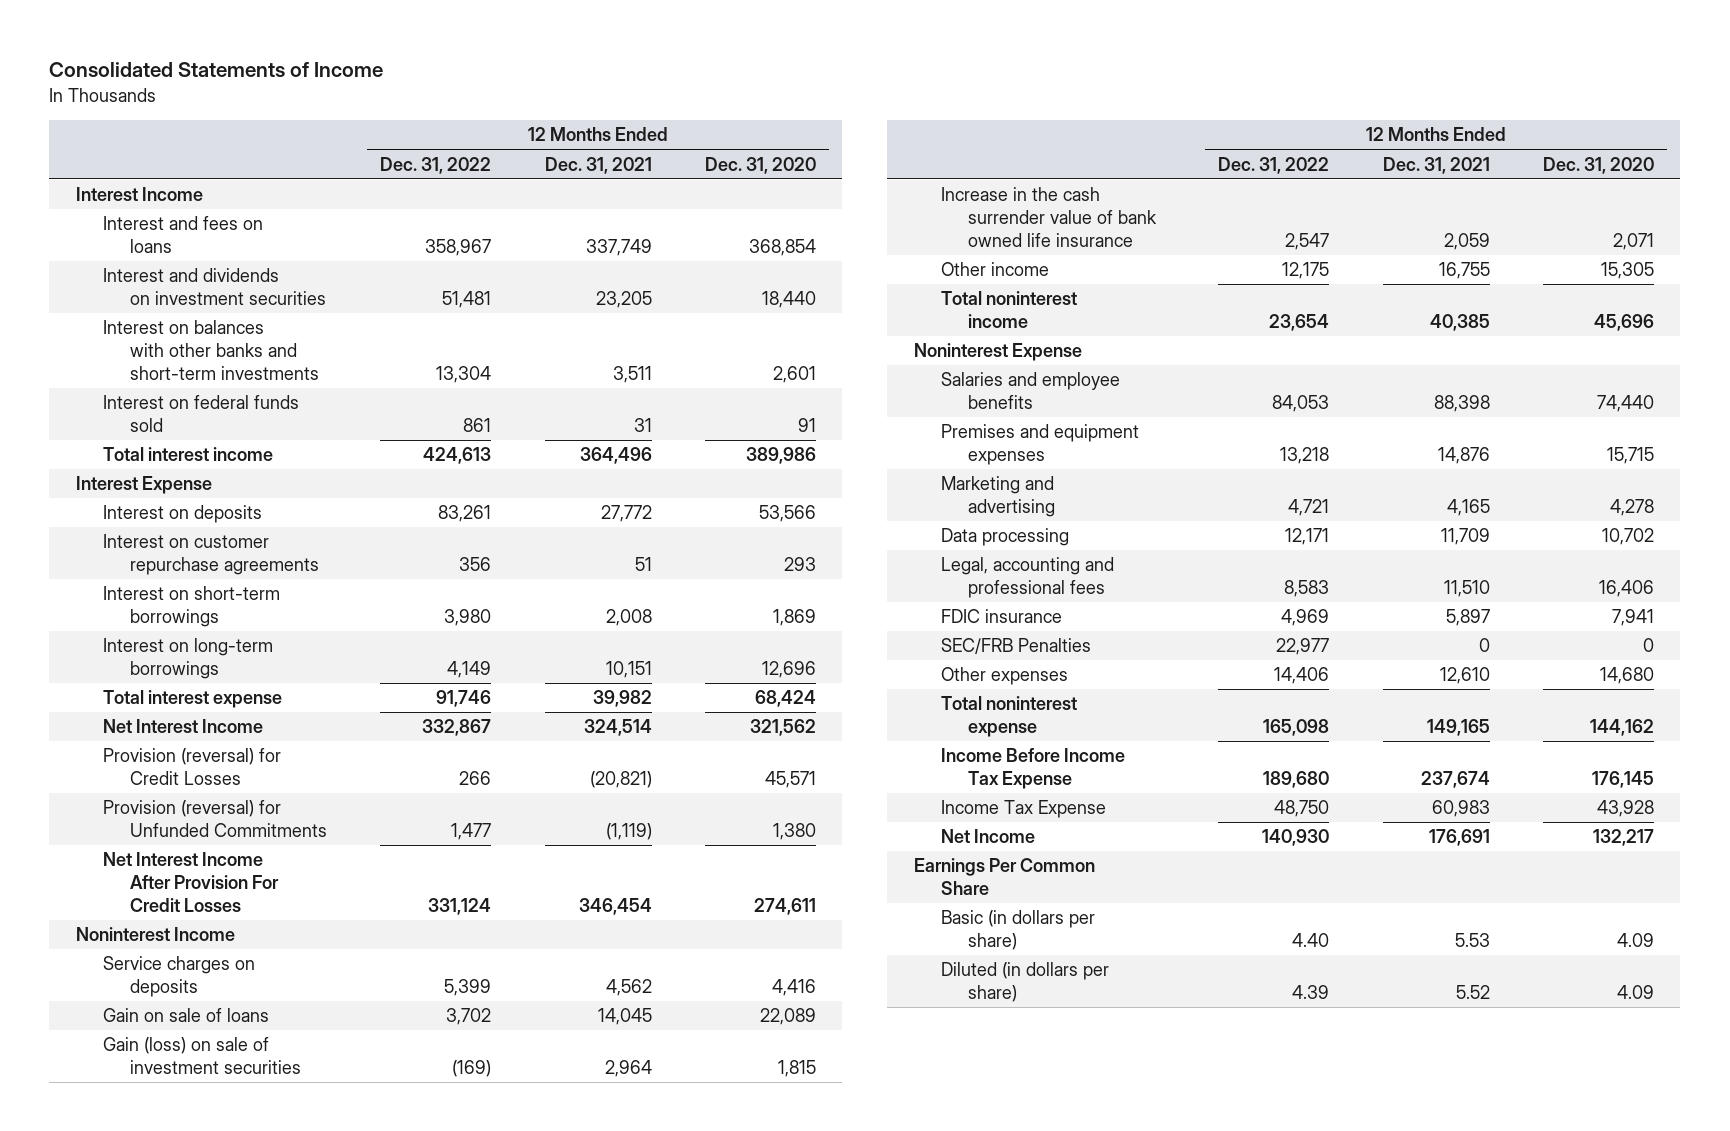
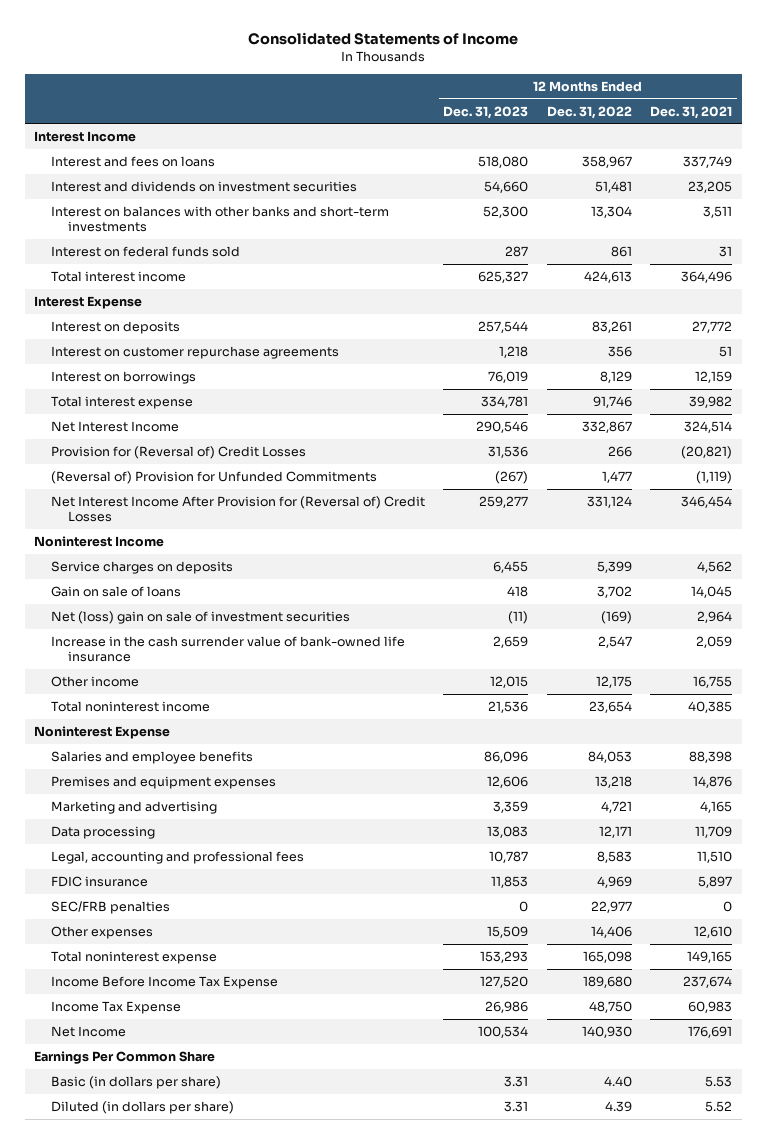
[704,156,816,174] Dec. 31, 2020 -> none
none -> [443,105,529,119] Dec. 31, 2023
[103,638,274,680] Interest on long-term borrowings -> none
[103,586,281,628] Interest on short-term borrowings -> [50,370,196,384] Interest on borrowings
[444,609,492,627] 3,980 -> [599,370,632,383] 8,129
[605,609,652,627] 2,008 -> [695,370,733,383] 12,159
[103,748,282,786] Provision (reversal) for Credit Losses -> [50,445,306,459] Provision for (Reversal of) Credit Losses
[103,800,328,838] Provision (reversal) for Unfunded Commitments -> [50,470,377,484] (Reversal of) Provision for Unfunded Commitments
[103,852,280,913] Net Interest Income After Provision For Credit Losses -> [50,495,425,523] Net Interest Income After Provision for (Reversal of) Credit Losses
[103,1037,302,1075] Gain (loss) on sale of investment securities -> [50,610,350,624] Net (loss) gain on sale of investment securities
[941,187,1158,248] Increase in the cash surrender value of bank owned life insurance -> [50,635,405,663] Increase in the cash surrender value of bank-owned life insurance
[941,638,1092,655] SEC/FRB Penalties -> [50,900,170,914] SEC/FRB penalties

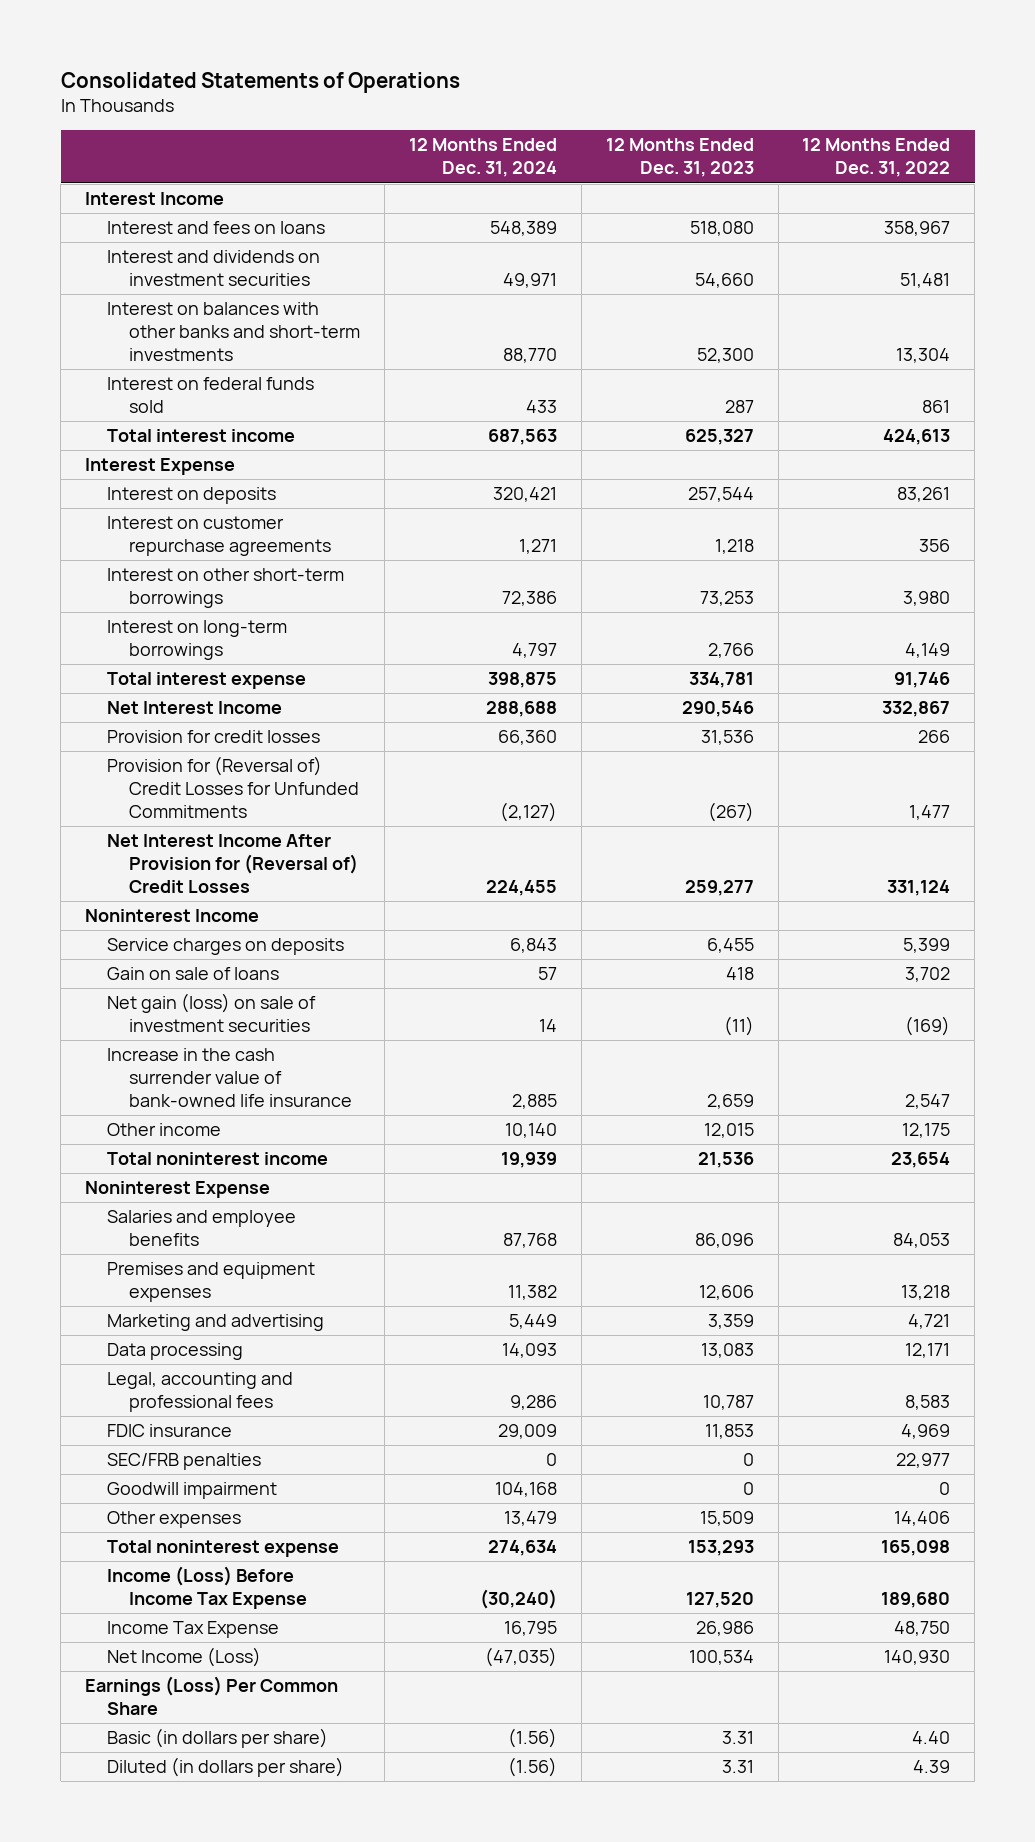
[248,32,519,46] Consolidated Statements of Income -> [60,72,460,94] Consolidated Statements of Operations
[650,105,733,119] Dec. 31, 2021 -> none
none -> [408,138,557,178] 12 Months Ended Dec. 31, 2024
[50,370,196,384] Interest on borrowings -> [107,568,345,609] Interest on other short-term borrowings
[488,370,529,383] 76,019 -> [699,591,754,607] 73,253
[599,370,632,383] 8,129 -> [903,591,951,607] 3,980
none -> [107,620,288,661] Interest on long-term borrowings
[50,445,306,459] Provision for (Reversal of) Credit Losses -> [107,730,321,744] Provision for credit losses
[50,470,377,484] (Reversal of) Provision for Unfunded Commitments -> [107,756,360,819] Provision for (Reversal of) Credit Losses for Unfunded Commitments
[50,610,350,624] Net (loss) gain on sale of investment securities -> [107,993,317,1033] Net gain (loss) on sale of investment securities
none -> [107,1482,278,1500] Goodwill impairment
[50,975,278,989] Income Before Income Tax Expense -> [107,1566,308,1610] Income (Loss) Before Income Tax Expense
[50,1025,126,1037] Net Income -> [107,1647,262,1668] Net Income (Loss)
[34,1050,216,1064] Earnings Per Common Share -> [85,1676,339,1716] Earnings (Loss) Per Common Share

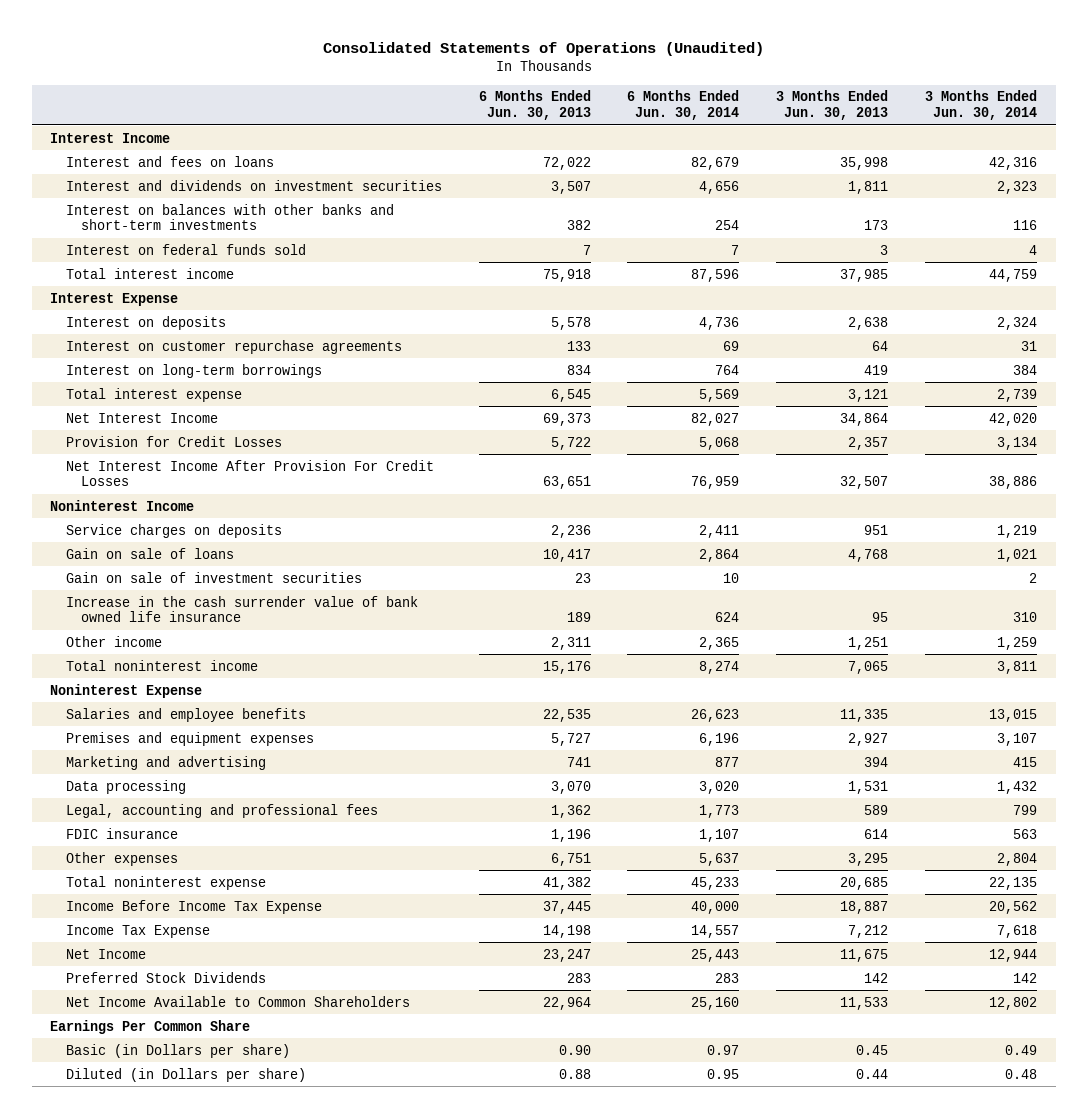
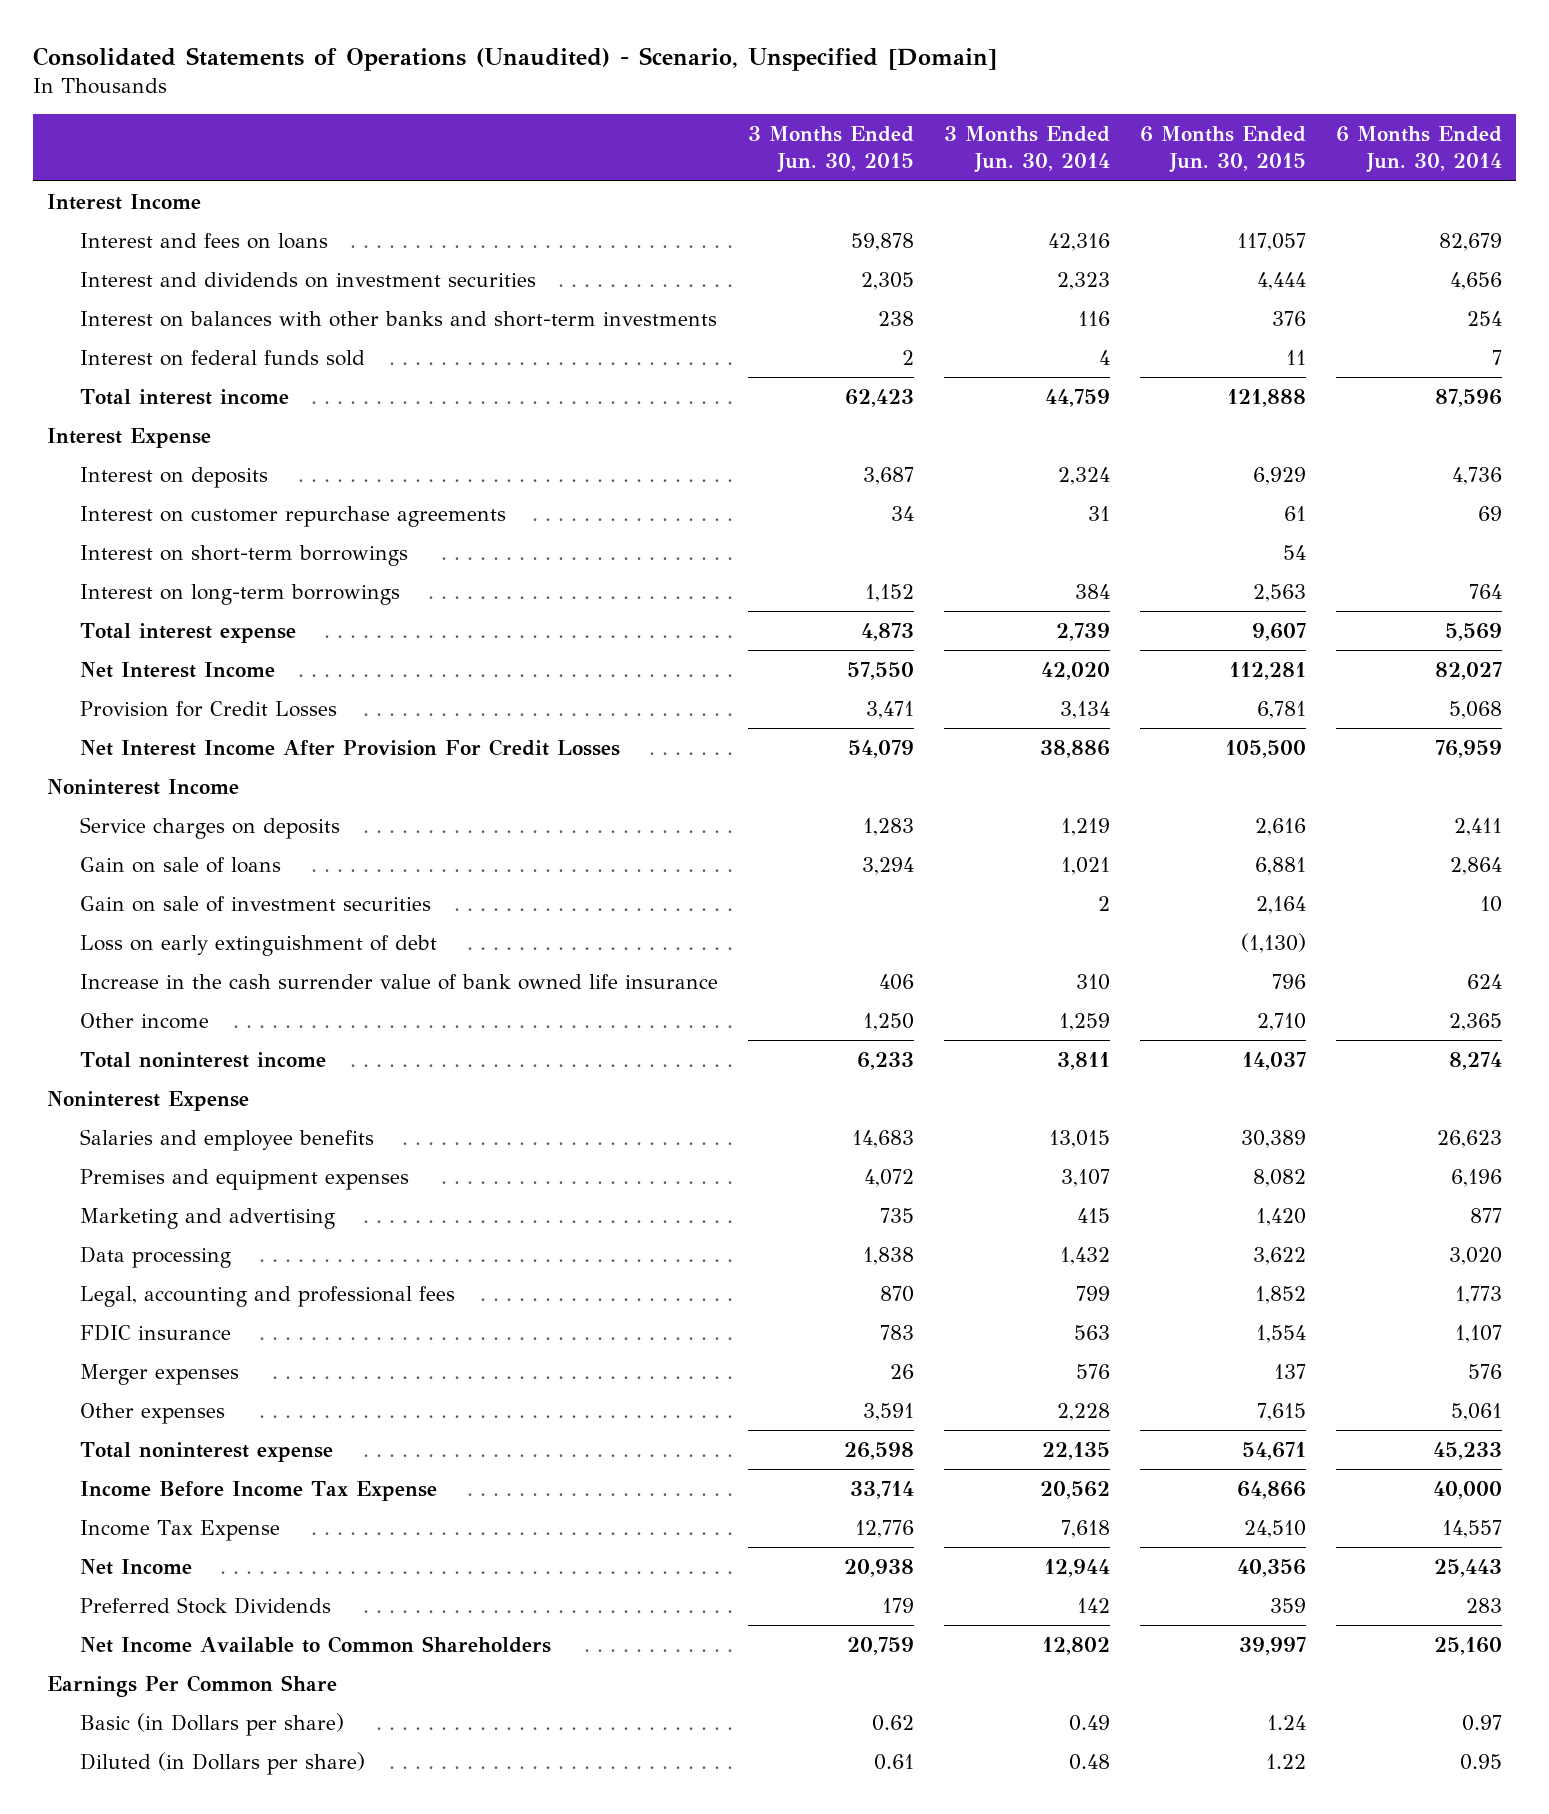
[322,41,764,56] Consolidated Statements of Operations (Unaudited) -> [32,47,997,72] Consolidated Statements of Operations (Unaudited) - Scenario, Unspecified [Domain]
[478,90,591,121] 6 Months Ended Jun. 30, 2013 -> none
[776,90,889,121] 3 Months Ended Jun. 30, 2013 -> none
none -> [747,126,914,174] 3 Months Ended Jun. 30, 2015
none -> [1139,126,1306,174] 6 Months Ended Jun. 30, 2015
none -> [80,544,409,566] Interest on short-term borrowings
none -> [80,934,438,956] Loss on early extinguishment of debt
none -> [80,1363,240,1385] Merger expenses
[699,852,740,866] 5,637 -> [1450,1402,1502,1421] 5,061
[997,852,1038,866] 2,804 -> [1056,1402,1110,1421] 2,228

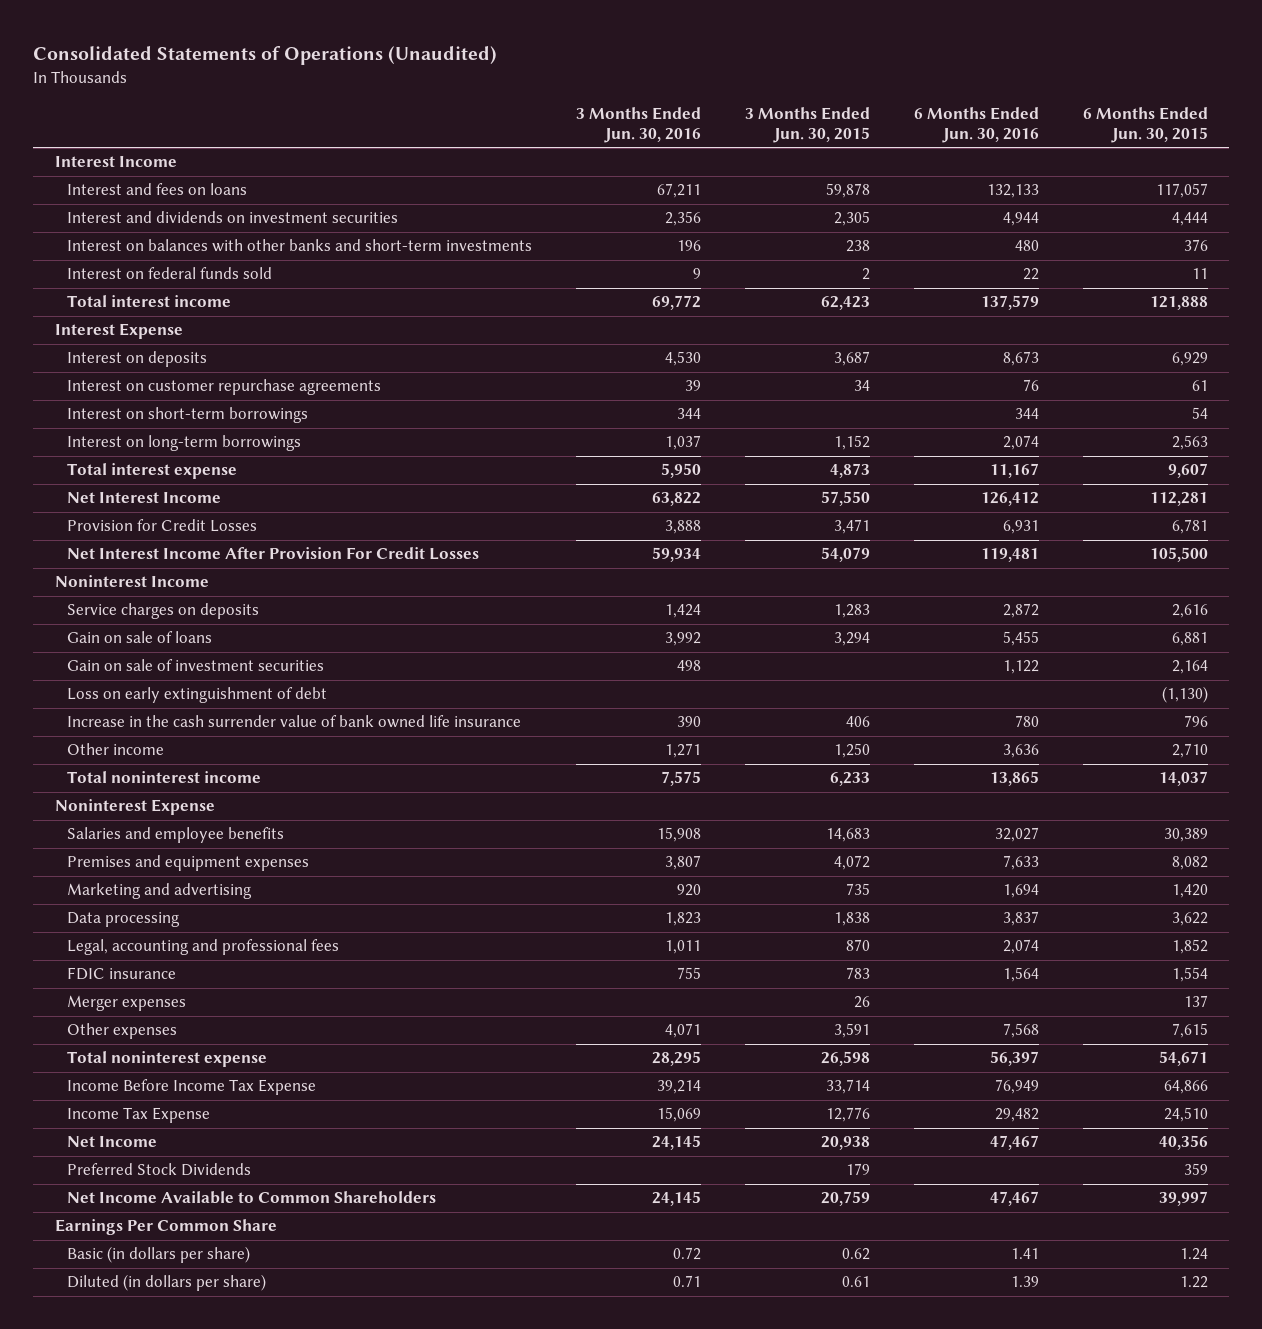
[32,47,997,72] Consolidated Statements of Operations (Unaudited) - Scenario, Unspecified [Domain] -> [32,45,497,65] Consolidated Statements of Operations (Unaudited)
[943,126,1110,174] 3 Months Ended Jun. 30, 2014 -> none
[1335,126,1502,174] 6 Months Ended Jun. 30, 2014 -> none
none -> [575,107,701,144] 3 Months Ended Jun. 30, 2016
none -> [913,107,1039,144] 6 Months Ended Jun. 30, 2016
[80,1712,345,1736] Basic (in Dollars per share) -> [67,1246,251,1264] Basic (in dollars per share)
[80,1751,366,1775] Diluted (in Dollars per share) -> [67,1274,267,1292] Diluted (in dollars per share)

